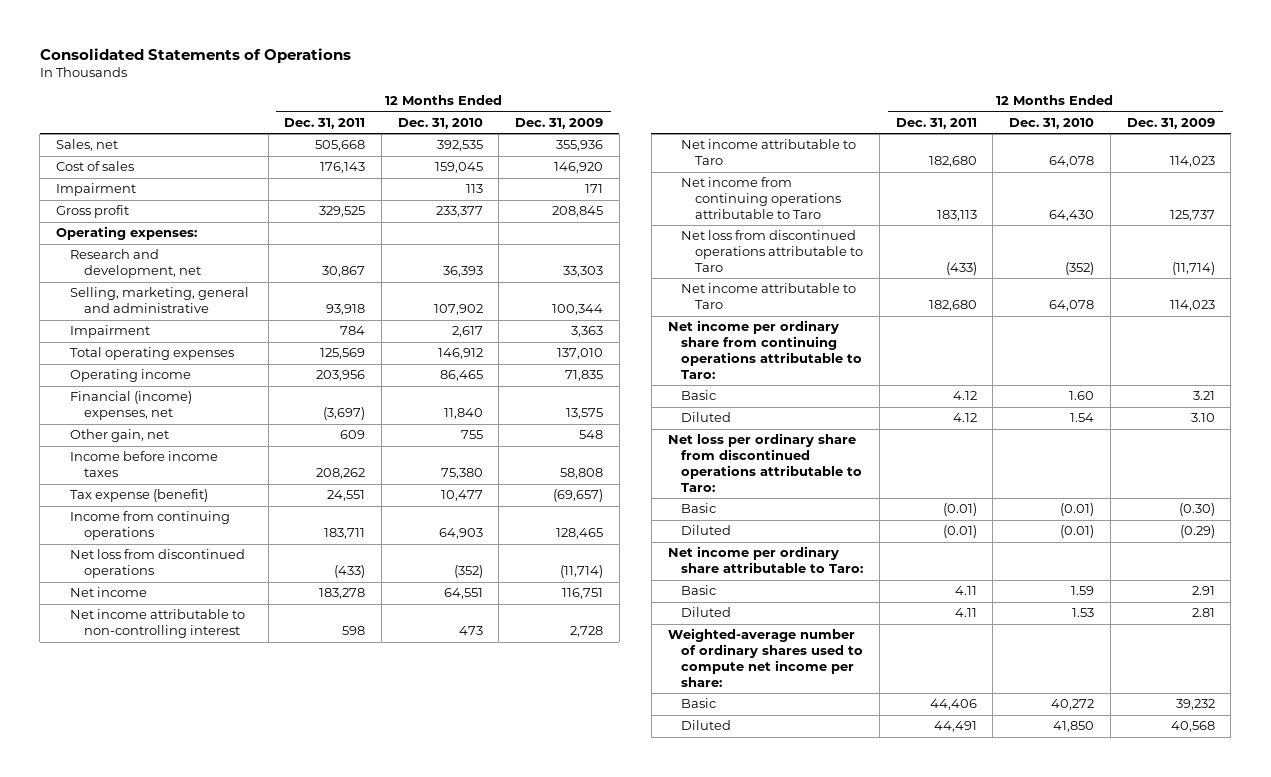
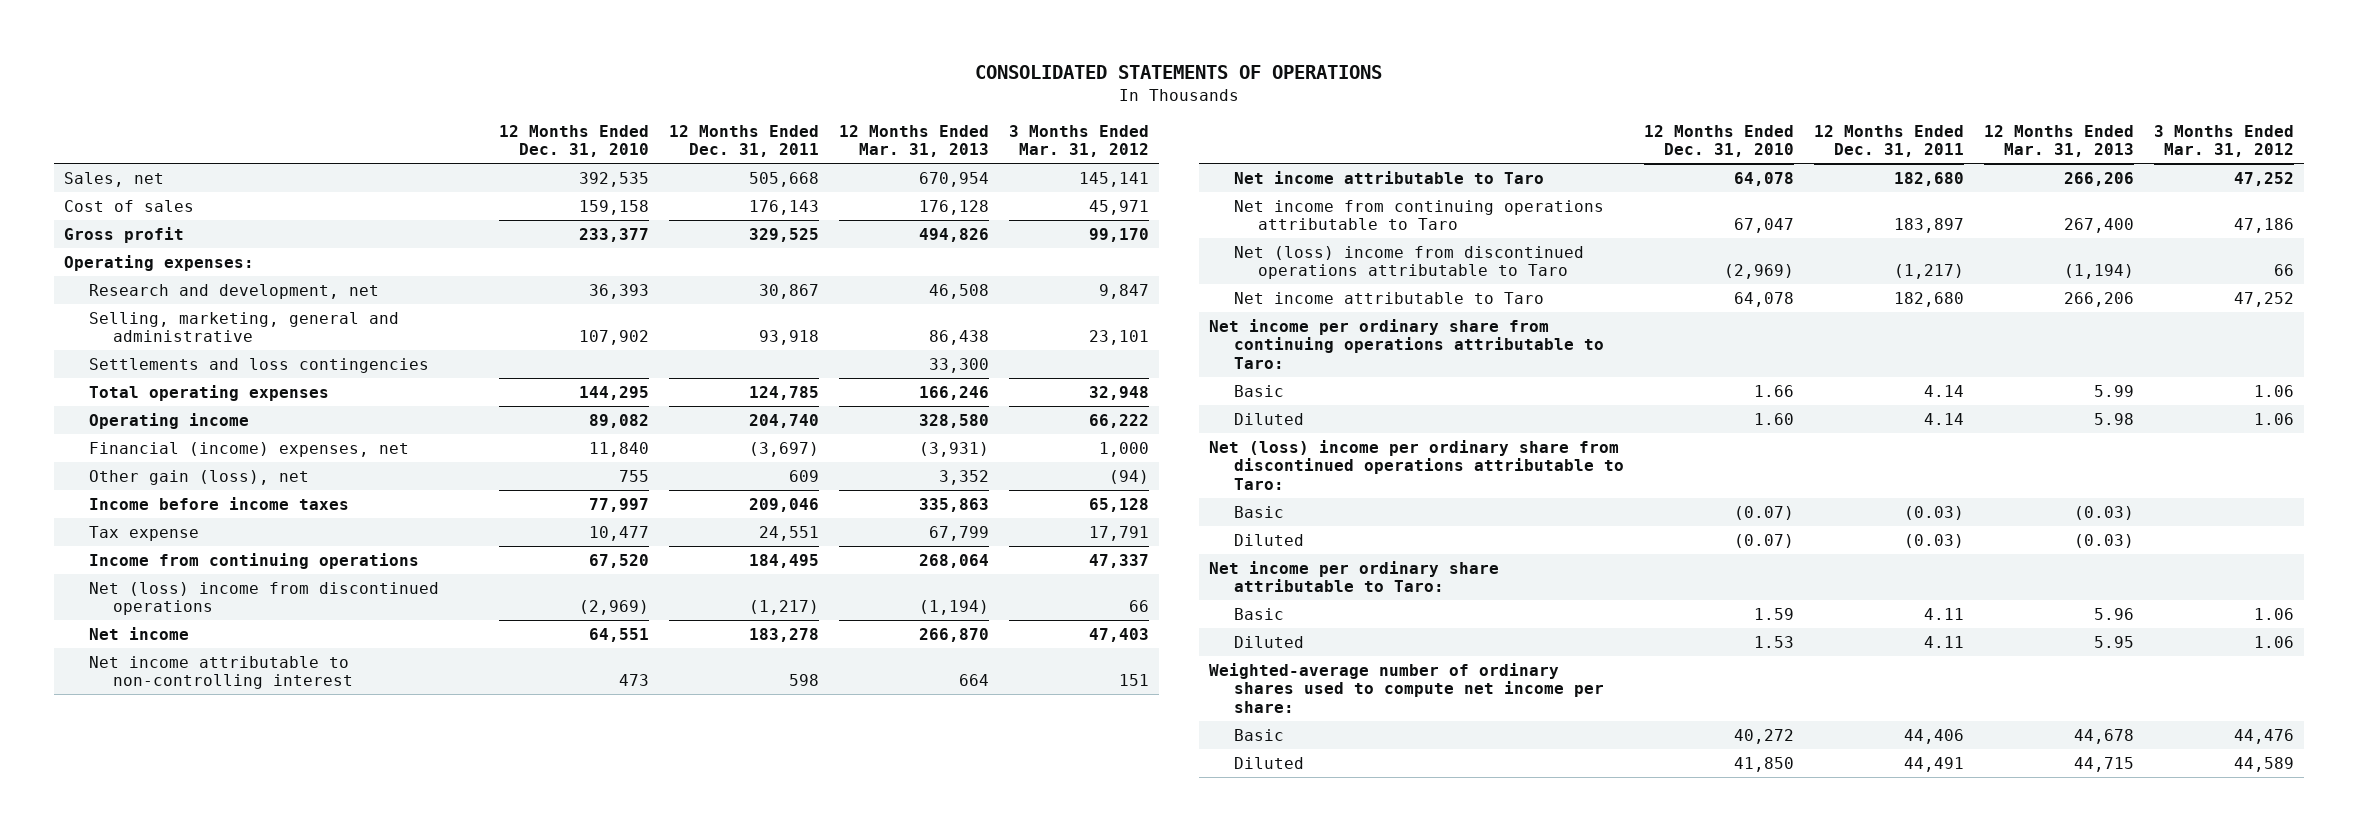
[39,47,351,63] Consolidated Statements of Operations -> [975,65,1383,80] CONSOLIDATED STATEMENTS OF OPERATIONS
[515,118,604,130] Dec. 31, 2009 -> none
none -> [838,124,989,158] 12 Months Ended Mar. 31, 2013
none -> [1009,124,1150,158] 3 Months Ended Mar. 31, 2012
[56,183,137,197] Impairment -> none
[434,162,483,174] 159,045 -> [578,199,649,215] 159,158
[69,325,150,339] Impairment -> none
none -> [88,357,429,373] Settlements and loss contingencies
[320,348,366,360] 125,569 -> [748,385,819,400] 124,785
[437,348,483,360] 146,912 -> [578,385,649,400] 144,295
[316,370,366,382] 203,956 -> [748,413,819,428] 204,740
[439,370,483,382] 86,465 -> [588,413,649,428] 89,082
[69,429,169,443] Other gain, net -> [88,469,309,485] Other gain (loss), net
[316,468,366,480] 208,262 -> [748,497,819,512] 209,046
[440,468,483,480] 75,380 -> [588,497,649,512] 77,997
[69,489,208,503] Tax expense (benefit) -> [88,525,199,541] Tax expense
[324,528,366,540] 183,711 -> [748,553,819,568] 184,495
[438,528,483,540] 64,903 -> [588,553,649,568] 67,520
[69,549,245,579] Net loss from discontinued operations -> [88,581,439,616] Net (loss) income from discontinued operations
[334,565,366,579] (433) -> [748,600,819,616] (1,217)
[453,565,483,579] (352) -> [578,600,649,616] (2,969)
[936,210,977,222] 183,113 -> [1893,218,1964,234] 183,897
[1049,210,1095,222] 64,430 -> [1733,218,1794,234] 67,047
[681,230,864,273] Net loss from discontinued operations attributable to Taro -> [1233,245,1584,280] Net (loss) income from discontinued operations attributable to Taro
[945,262,977,276] (433) -> [1893,264,1964,280] (1,217)
[1065,262,1095,276] (352) -> [1723,264,1794,280] (2,969)
[952,391,977,401] 4.12 -> [1923,384,1964,397] 4.14
[1069,391,1095,401] 1.60 -> [1753,384,1794,397] 1.66
[952,413,977,423] 4.12 -> [1923,412,1964,425] 4.14
[1070,413,1095,423] 1.54 -> [1753,412,1794,425] 1.60
[667,433,863,492] Net loss per ordinary share from discontinued operations attributable to Taro: -> [1209,439,1624,490] Net (loss) income per ordinary share from discontinued operations attributable to Taro:
[942,503,977,517] (0.01) -> [1903,505,1964,520] (0.03)
[1060,503,1095,517] (0.01) -> [1733,505,1794,520] (0.07)
[942,525,977,539] (0.01) -> [1903,533,1964,548] (0.03)
[1060,525,1095,539] (0.01) -> [1733,533,1794,548] (0.07)

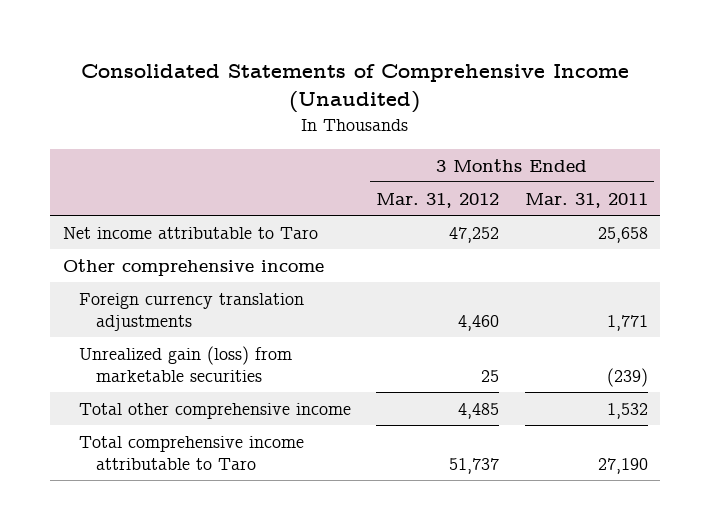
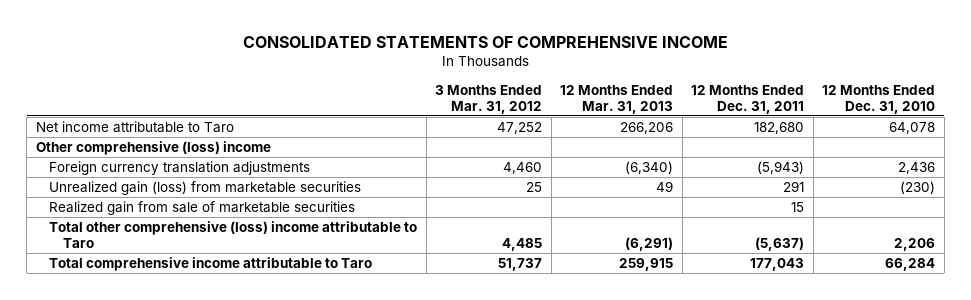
[81,64,630,114] Consolidated Statements of Comprehensive Income (Unaudited) -> [242,35,728,48] CONSOLIDATED STATEMENTS OF COMPREHENSIVE INCOME
[524,192,648,208] Mar. 31, 2011 -> none
none -> [560,85,674,115] 12 Months Ended Mar. 31, 2013
none -> [691,85,805,115] 12 Months Ended Dec. 31, 2011
none -> [822,85,936,115] 12 Months Ended Dec. 31, 2010
[62,258,324,276] Other comprehensive income -> [35,140,271,155] Other comprehensive (loss) income
none -> [49,200,356,215] Realized gain from sale of marketable securities
[79,402,352,419] Total other comprehensive income -> [49,220,418,248] Total other comprehensive (loss) income attributable to Taro

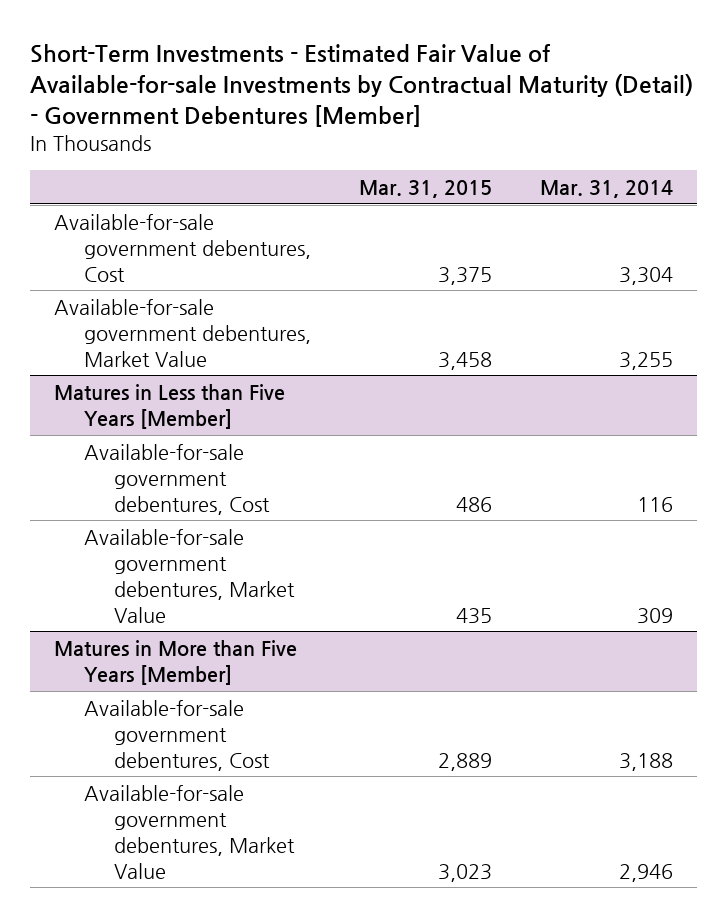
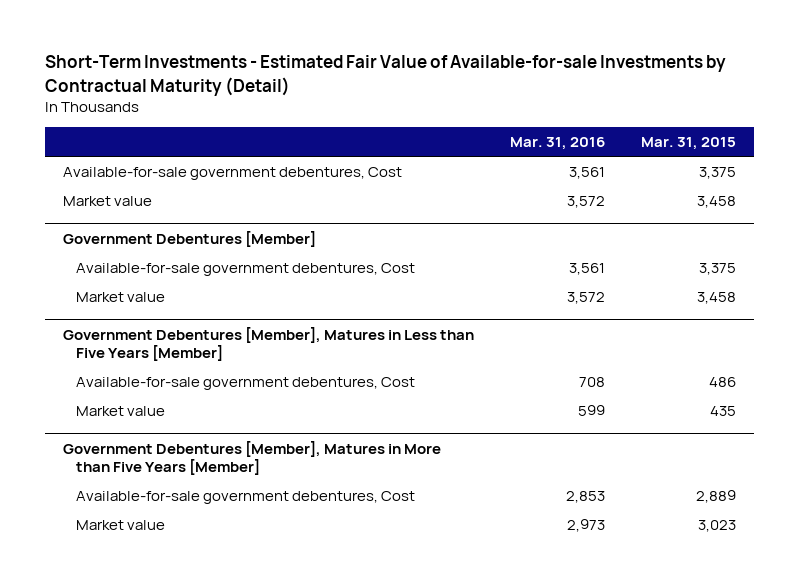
[30,44,694,128] Short-Term Investments - Estimated Fair Value of Available-for-sale Investments by Contractual Maturity (Detail) - Government Debentures [Member] -> [45,55,727,96] Short-Term Investments - Estimated Fair Value of Available-for-sale Investments by Contractual Maturity (Detail)
[540,179,674,198] Mar. 31, 2014 -> none
none -> [510,136,606,150] Mar. 31, 2016
[54,298,312,367] Available-for-sale government debentures, Market Value -> [63,196,153,207] Market value
[54,383,286,429] Matures in Less than Five Years [Member] -> [63,231,317,248] Government Debentures [Member]
none -> [76,263,416,277] Available-for-sale government debentures, Cost
none -> [76,292,166,303] Market value
none -> [63,327,475,362] Government Debentures [Member], Matures in Less than Five Years [Member]
[84,528,295,623] Available-for-sale government debentures, Market Value -> [76,406,166,417] Market value
[54,639,298,685] Matures in More than Five Years [Member] -> [63,441,442,476] Government Debentures [Member], Matures in More than Five Years [Member]
[84,784,295,879] Available-for-sale government debentures, Market Value -> [76,520,166,531] Market value

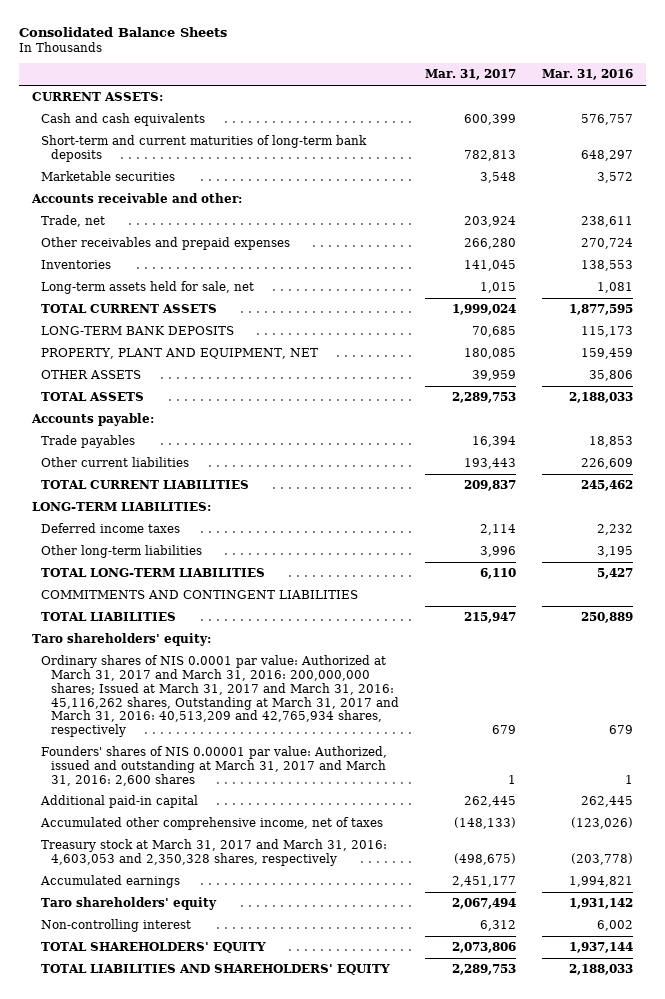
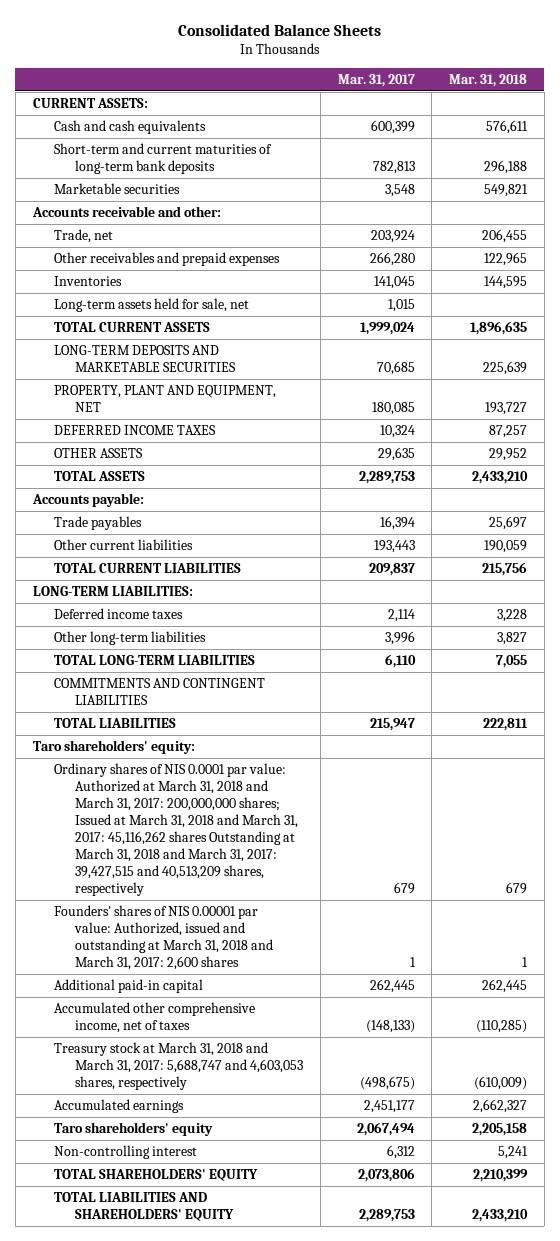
[542,69,634,81] Mar. 31, 2016 -> none
none -> [449,73,528,87] Mar. 31, 2018
[41,326,235,336] LONG-TERM BANK DEPOSITS -> [53,345,237,373] LONG-TERM DEPOSITS AND MARKETABLE SECURITIES
none -> [53,425,216,436] DEFERRED INCOME TAXES
[472,370,517,382] 39,959 -> [377,447,415,462] 29,635
[41,655,399,738] Ordinary shares of NIS 0.0001 par value: Authorized at March 31, 2017 and March 31, 2016: 200,000,000 shares; Issued at March 31, 2017 and March 31, 2016: 45,116,262 shares, Outstanding at March 31, 2017 and March 31, 2016: 40,513,209 and 42,765,934 shares, respectively -> [53,763,299,896] Ordinary shares of NIS 0.0001 par value: Authorized at March 31, 2018 and March 31, 2017: 200,000,000 shares; Issued at March 31, 2018 and March 31, 2017: 45,116,262 shares Outstanding at March 31, 2018 and March 31, 2017: 39,427,515 and 40,513,209 shares, respectively
[41,746,388,786] Founders' shares of NIS 0.00001 par value: Authorized, issued and outstanding at March 31, 2017 and March 31, 2016: 2,600 shares -> [53,905,274,971] Founders' shares of NIS 0.00001 par value: Authorized, issued and outstanding at March 31, 2018 and March 31, 2017: 2,600 shares
[41,839,388,866] Treasury stock at March 31, 2017 and March 31, 2016: 4,603,053 and 2,350,328 shares, respectively -> [53,1042,304,1091] Treasury stock at March 31, 2018 and March 31, 2017: 5,688,747 and 4,603,053 shares, respectively

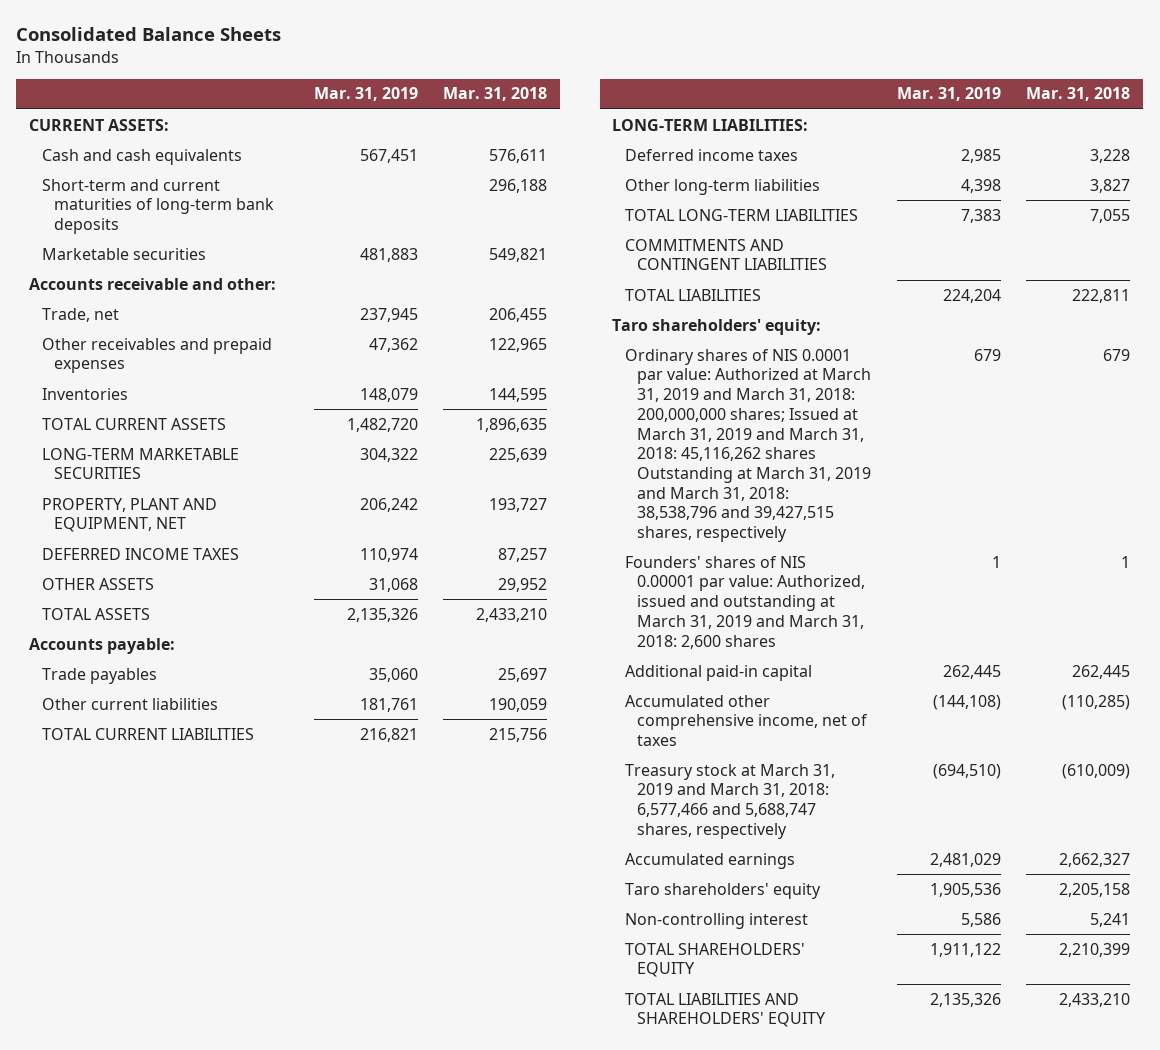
[337,73,415,87] Mar. 31, 2017 -> none
none -> [313,87,418,102] Mar. 31, 2019
[53,298,249,313] Long-term assets held for sale, net -> none
[53,345,237,373] LONG-TERM DEPOSITS AND MARKETABLE SECURITIES -> [41,447,239,480] LONG-TERM MARKETABLE SECURITIES
[53,763,299,896] Ordinary shares of NIS 0.0001 par value: Authorized at March 31, 2018 and March 31, 2017: 200,000,000 shares; Issued at March 31, 2018 and March 31, 2017: 45,116,262 shares Outstanding at March 31, 2018 and March 31, 2017: 39,427,515 and 40,513,209 shares, respectively -> [624,348,872,542] Ordinary shares of NIS 0.0001 par value: Authorized at March 31, 2019 and March 31, 2018: 200,000,000 shares; Issued at March 31, 2019 and March 31, 2018: 45,116,262 shares Outstanding at March 31, 2019 and March 31, 2018: 38,538,796 and 39,427,515 shares, respectively
[53,905,274,971] Founders' shares of NIS 0.00001 par value: Authorized, issued and outstanding at March 31, 2018 and March 31, 2017: 2,600 shares -> [624,555,866,649] Founders' shares of NIS 0.00001 par value: Authorized, issued and outstanding at March 31, 2019 and March 31, 2018: 2,600 shares
[53,1042,304,1091] Treasury stock at March 31, 2018 and March 31, 2017: 5,688,747 and 4,603,053 shares, respectively -> [624,763,835,839] Treasury stock at March 31, 2019 and March 31, 2018: 6,577,466 and 5,688,747 shares, respectively

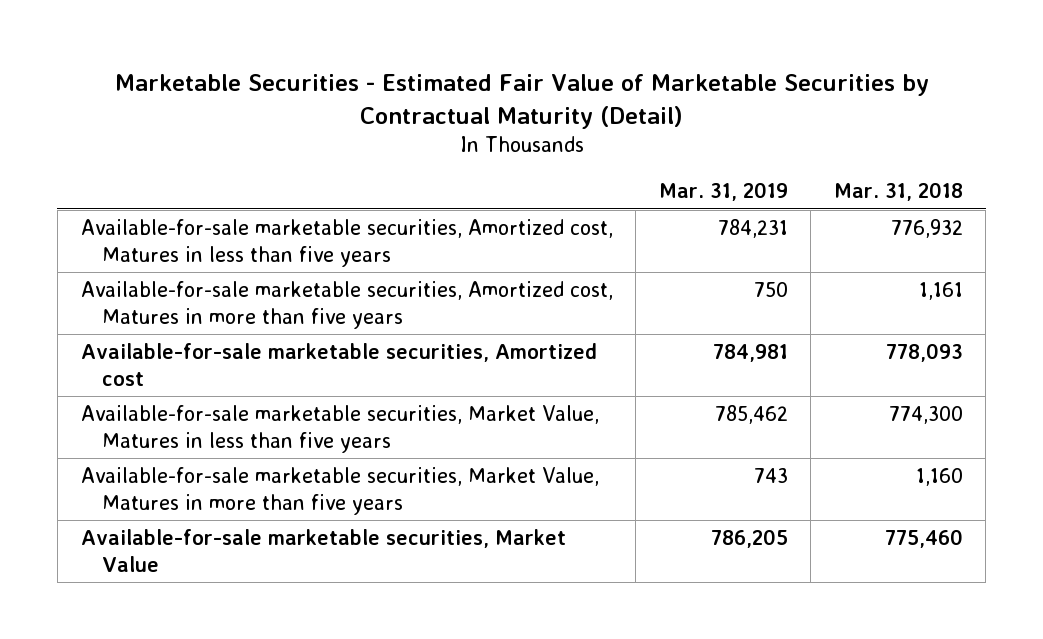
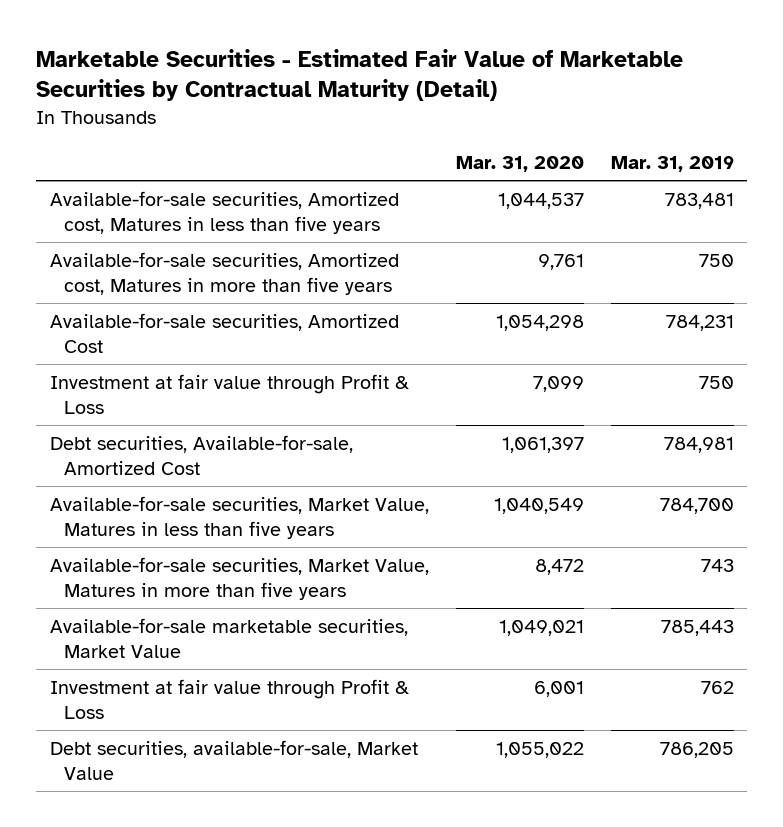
[833,182,963,202] Mar. 31, 2018 -> none
none -> [455,155,584,172] Mar. 31, 2020
[80,218,613,267] Available-for-sale marketable securities, Amortized cost, Matures in less than five years -> [49,191,399,234] Available-for-sale securities, Amortized cost, Matures in less than five years
[717,218,788,238] 784,231 -> [664,193,734,210] 783,481
[80,280,613,329] Available-for-sale marketable securities, Amortized cost, Matures in more than five years -> [49,252,399,295] Available-for-sale securities, Amortized cost, Matures in more than five years
[80,342,597,386] Available-for-sale marketable securities, Amortized cost -> [49,313,399,353] Available-for-sale securities, Amortized Cost
[712,343,788,362] 784,981 -> [665,315,734,332] 784,231
none -> [49,374,409,414] Investment at fair value through Profit & Loss
none -> [49,435,353,475] Debt securities, Available-for-sale, Amortized Cost
[80,404,599,453] Available-for-sale marketable securities, Market Value, Matures in less than five years -> [49,496,429,539] Available-for-sale securities, Market Value, Matures in less than five years
[714,404,788,424] 785,462 -> [659,498,734,515] 784,700
[80,466,599,515] Available-for-sale marketable securities, Market Value, Matures in more than five years -> [49,557,429,600] Available-for-sale securities, Market Value, Matures in more than five years
[710,528,788,548] 786,205 -> [660,620,734,637] 785,443
none -> [49,679,409,719] Investment at fair value through Profit & Loss
none -> [49,740,418,780] Debt securities, available-for-sale, Market Value

